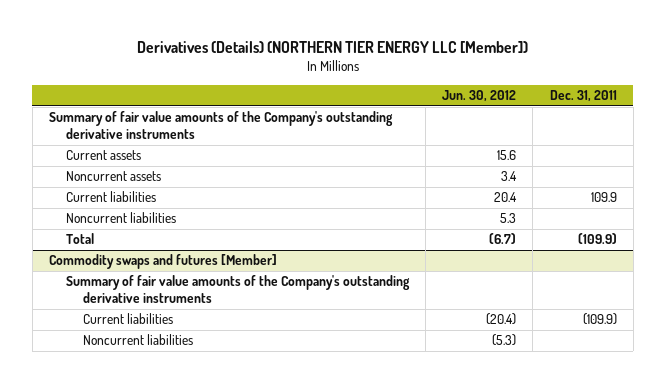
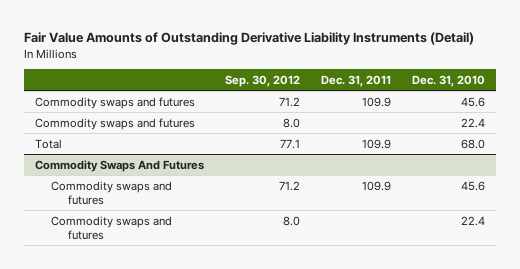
[136,41,528,54] Derivatives (Details) (NORTHERN TIER ENERGY LLC [Member]) -> [24,32,475,46] Fair Value Amounts of Outstanding Derivative Liability Instruments (Detail)
[442,90,517,103] Jun. 30, 2012 -> none
none -> [224,74,300,87] Sep. 30, 2012
none -> [412,74,486,87] Dec. 31, 2010
[48,111,393,139] Summary of fair value amounts of the Company's outstanding derivative instruments -> none
[65,150,141,161] Current assets -> none
[65,171,161,182] Noncurrent assets -> none
[65,275,410,303] Summary of fair value amounts of the Company's outstanding derivative instruments -> none
[82,313,173,325] Current liabilities -> none
[65,191,156,203] Current liabilities -> [34,96,195,109] Commodity swaps and futures
[65,212,176,224] Noncurrent liabilities -> [34,117,195,130] Commodity swaps and futures
[577,233,617,245] (109.9) -> [362,138,392,149] 109.9
[48,254,277,270] Commodity swaps and futures [Member] -> [34,159,204,172] Commodity Swaps And Futures
none -> [51,180,173,205] Commodity swaps and futures
[82,334,193,346] Noncurrent liabilities -> [51,215,173,240] Commodity swaps and futures

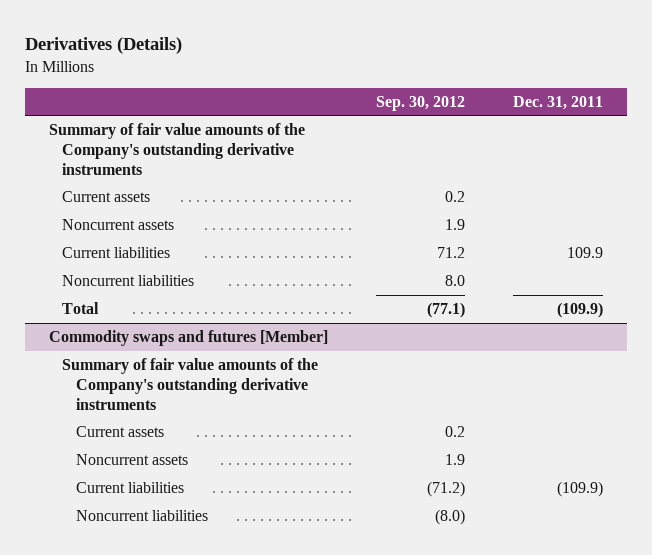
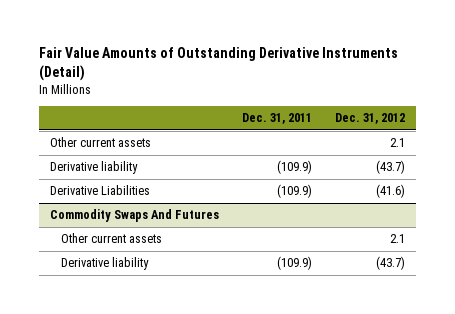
[25,37,183,55] Derivatives (Details) -> [38,46,398,82] Fair Value Amounts of Outstanding Derivative Instruments (Detail)
[375,95,465,111] Sep. 30, 2012 -> none
none -> [334,113,405,125] Dec. 31, 2012
[49,123,306,175] Summary of fair value amounts of the Company's outstanding derivative instruments -> none
[62,219,175,231] Noncurrent assets -> none
[62,247,171,259] Current liabilities -> none
[62,275,195,287] Noncurrent liabilities -> none
[62,358,319,410] Summary of fair value amounts of the Company's outstanding derivative instruments -> none
[75,454,188,466] Noncurrent assets -> none
[75,510,208,522] Noncurrent liabilities -> none
[62,191,151,203] Current assets -> [50,137,152,148] Other current assets
none -> [50,161,139,175] Derivative liability
[62,302,100,315] Total -> [50,185,151,196] Derivative Liabilities
[49,330,329,347] Commodity swaps and futures [Member] -> [50,209,220,223] Commodity Swaps And Futures
[75,426,164,438] Current assets -> [61,233,163,244] Other current assets
[75,482,184,494] Current liabilities -> [61,257,150,271] Derivative liability

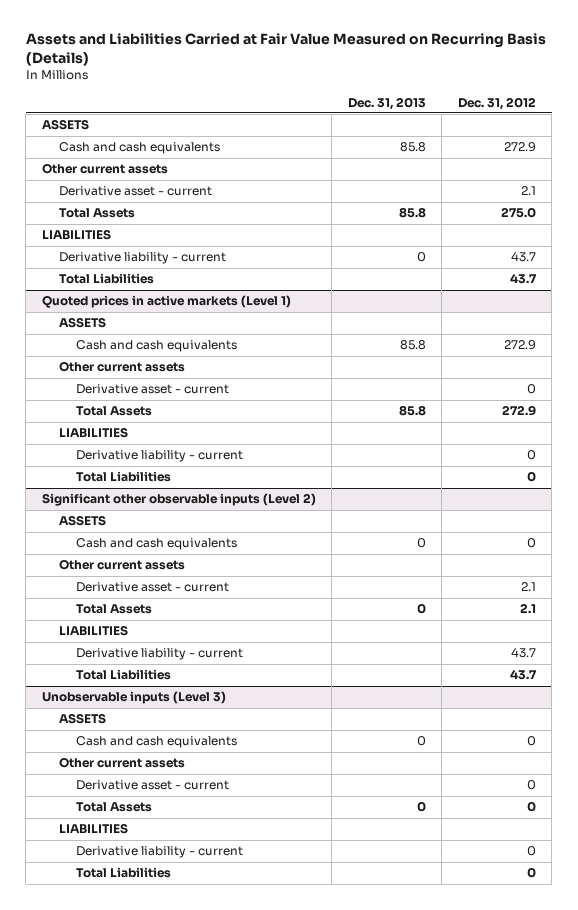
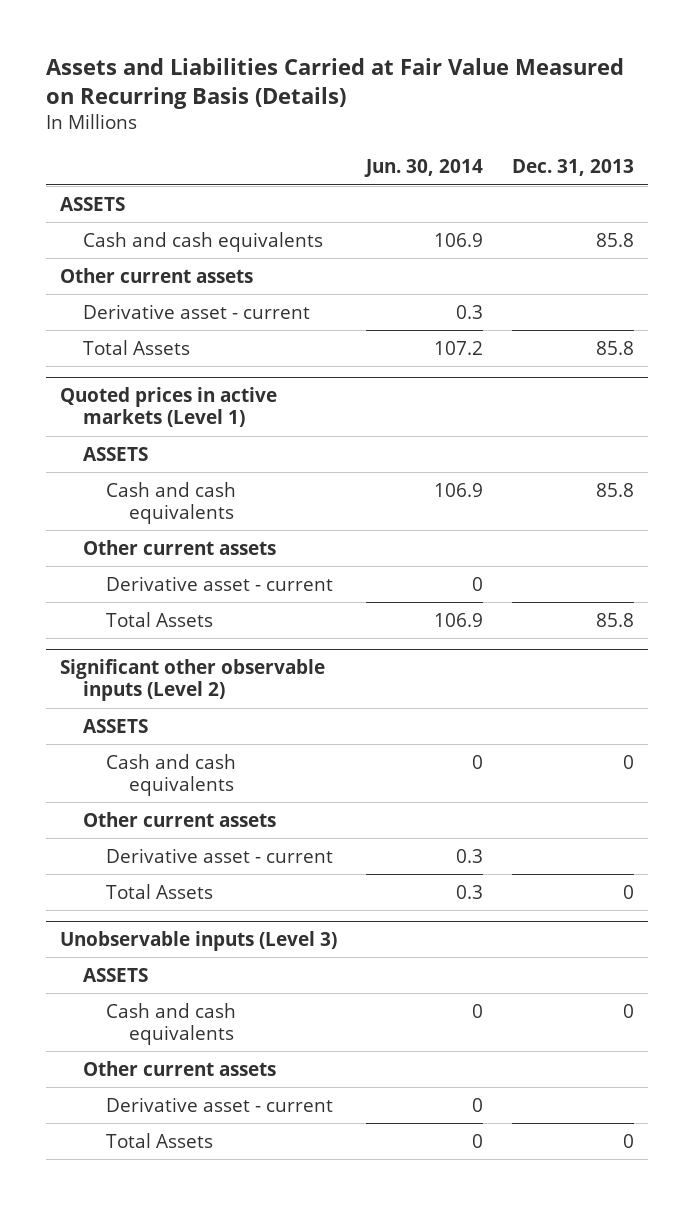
[457,96,536,110] Dec. 31, 2012 -> none
none -> [364,159,484,178] Jun. 30, 2014
[41,229,111,241] LIABILITIES -> none
[58,252,226,265] Derivative liability - current -> none
[58,273,154,285] Total Liabilities -> none
[58,427,128,439] LIABILITIES -> none
[76,450,244,463] Derivative liability - current -> none
[76,471,172,483] Total Liabilities -> none
[58,625,128,637] LIABILITIES -> none
[76,648,244,661] Derivative liability - current -> none
[76,669,172,681] Total Liabilities -> none
[58,823,128,835] LIABILITIES -> none
[76,846,244,859] Derivative liability - current -> none
[76,867,172,879] Total Liabilities -> none

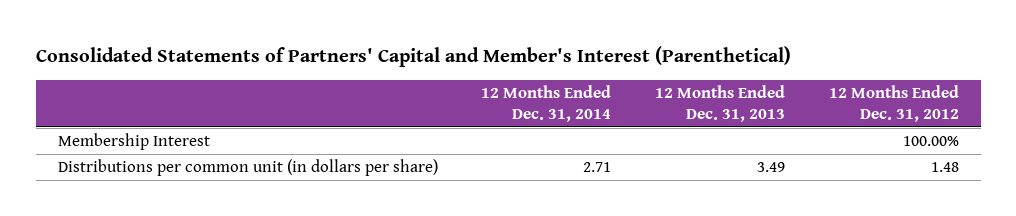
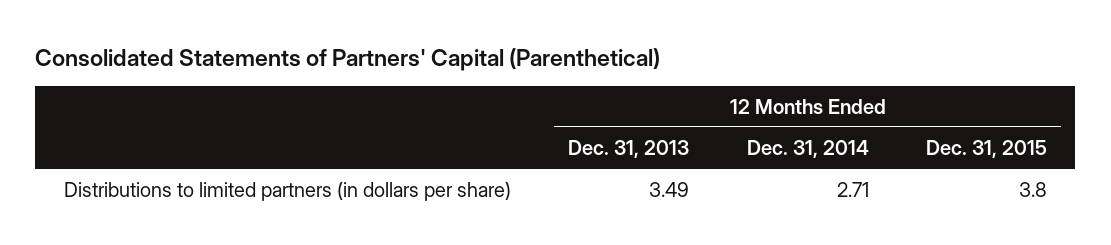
[35,46,791,68] Consolidated Statements of Partners' Capital and Member's Interest (Parenthetical) -> [35,48,661,72] Consolidated Statements of Partners' Capital (Parenthetical)
[828,84,959,122] 12 Months Ended Dec. 31, 2012 -> none
none -> [925,139,1047,158] Dec. 31, 2015
[57,133,210,151] Membership Interest -> none
[57,159,438,177] Distributions per common unit (in dollars per share) -> [63,180,511,201] Distributions to limited partners (in dollars per share)

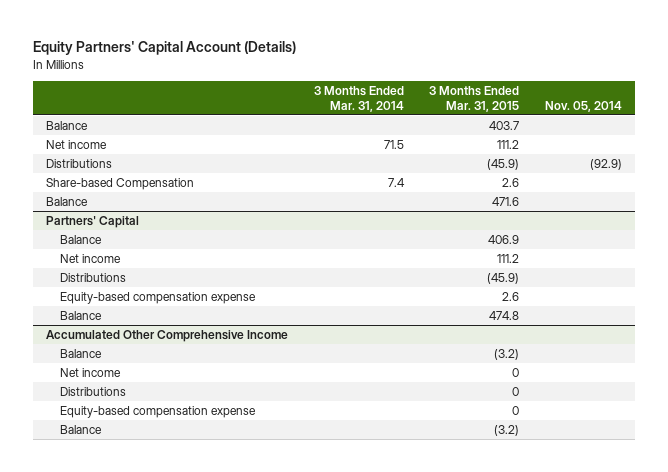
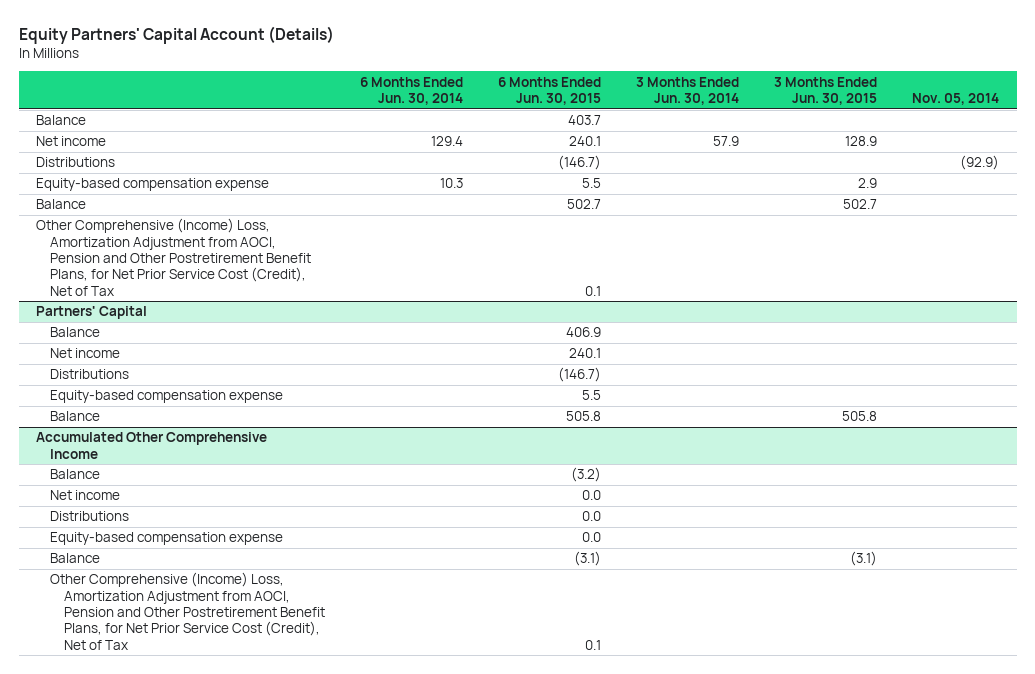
[313,85,404,112] 3 Months Ended Mar. 31, 2014 -> none
[429,85,520,112] 3 Months Ended Mar. 31, 2015 -> none
none -> [359,76,463,105] 6 Months Ended Jun. 30, 2014
none -> [497,76,601,105] 6 Months Ended Jun. 30, 2015
none -> [635,76,739,105] 3 Months Ended Jun. 30, 2014
none -> [774,76,878,105] 3 Months Ended Jun. 30, 2015
[45,178,194,191] Share-based Compensation -> [36,178,270,192] Equity-based compensation expense
none -> [36,218,312,296] Other Comprehensive (Income) Loss, Amortization Adjustment from AOCI, Pension and Other Postretirement Benefit Plans, for Net Prior Service Cost (Credit), Net of Tax
none -> [50,572,325,650] Other Comprehensive (Income) Loss, Amortization Adjustment from AOCI, Pension and Other Postretirement Benefit Plans, for Net Prior Service Cost (Credit), Net of Tax

